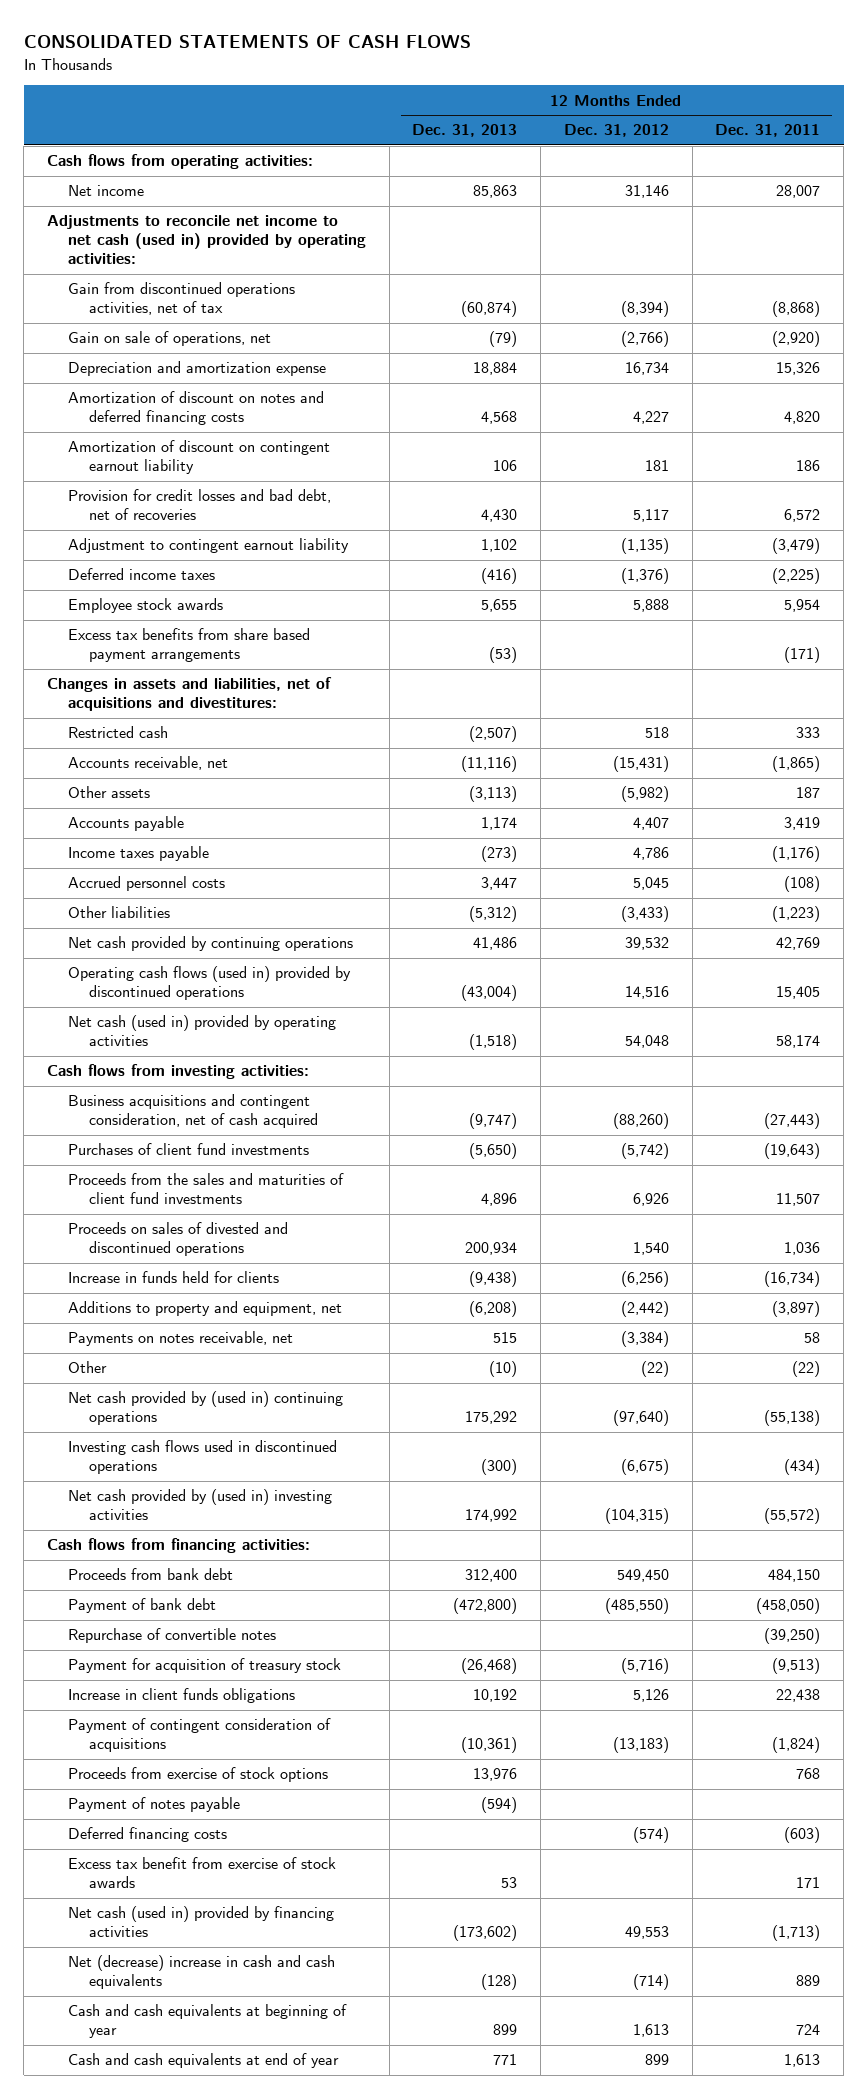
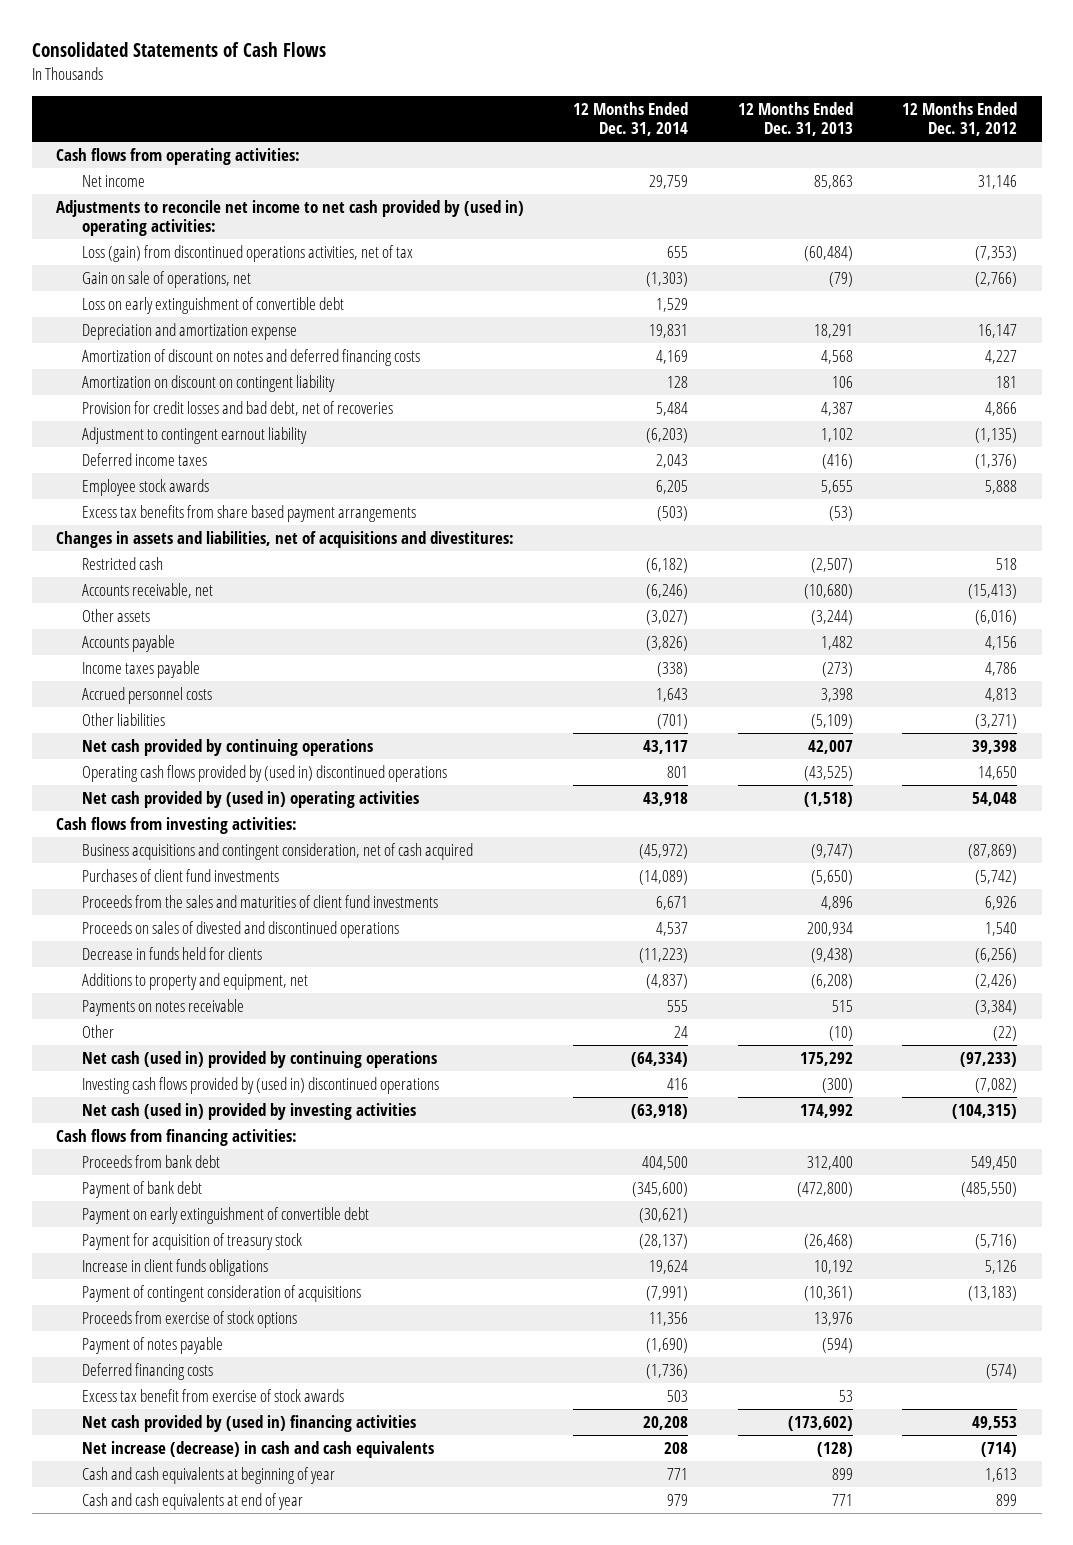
[23,35,471,49] CONSOLIDATED STATEMENTS OF CASH FLOWS -> [31,42,326,58] Consolidated Statements of Cash Flows
[715,124,821,138] Dec. 31, 2011 -> none
none -> [573,102,689,137] 12 Months Ended Dec. 31, 2014
[47,215,366,265] Adjustments to reconcile net income to net cash (used in) provided by operating activities: -> [56,199,525,236] Adjustments to reconcile net income to net cash provided by (used in) operating activities:
[67,282,295,316] Gain from discontinued operations activities, net of tax -> [81,244,413,262] Loss (gain) from discontinued operations activities, net of tax
[461,301,518,318] (60,874) -> [803,245,853,261] (60,484)
[620,301,669,318] (8,394) -> [975,245,1018,261] (7,353)
none -> [81,296,344,314] Loss on early extinguishment of convertible debt
[473,362,518,376] 18,884 -> [813,323,853,338] 18,291
[624,362,669,376] 16,734 -> [978,323,1018,338] 16,147
[67,440,330,475] Amortization of discount on contingent earnout liability -> [81,374,335,392] Amortization on discount on contingent liability
[481,509,518,523] 4,430 -> [820,401,853,416] 4,387
[632,509,669,523] 5,117 -> [985,401,1018,416] 4,866
[461,756,518,773] (11,116) -> [803,583,853,599] (10,680)
[612,756,669,773] (15,431) -> [968,583,1018,599] (15,413)
[469,786,518,803] (3,113) -> [810,609,853,625] (3,244)
[620,786,669,803] (5,982) -> [975,609,1018,625] (6,016)
[481,817,518,831] 1,174 -> [820,635,853,650] 1,482
[632,817,669,831] 4,407 -> [985,635,1018,650] 4,156
[481,877,518,891] 3,447 -> [820,687,853,702] 3,398
[632,877,669,891] 5,045 -> [985,687,1018,702] 4,813
[469,906,518,923] (5,312) -> [810,713,853,729] (5,109)
[620,906,669,923] (3,433) -> [975,713,1018,729] (3,271)
[473,937,518,951] 41,486 -> [807,739,853,754] 42,007
[624,937,669,951] 39,532 -> [972,739,1018,754] 39,398
[67,966,351,1001] Operating cash flows (used in) provided by discontinued operations -> [81,764,447,782] Operating cash flows provided by (used in) discontinued operations
[461,985,518,1002] (43,004) -> [803,765,853,781] (43,525)
[624,986,669,1000] 14,516 -> [978,765,1018,780] 14,650
[67,1015,336,1047] Net cash (used in) provided by operating activities -> [81,790,419,808] Net cash provided by (used in) operating activities
[612,1113,669,1130] (88,260) -> [968,843,1018,859] (87,869)
[67,1271,279,1284] Increase in funds held for clients -> [81,946,262,960] Decrease in funds held for clients
[620,1301,669,1318] (2,442) -> [975,973,1018,989] (2,426)
[67,1331,293,1347] Payments on notes receivable, net -> [81,998,244,1016] Payments on notes receivable
[67,1391,343,1426] Net cash provided by (used in) continuing operations -> [81,1050,437,1068] Net cash (used in) provided by continuing operations
[612,1410,669,1427] (97,640) -> [960,1051,1018,1067] (97,233)
[67,1440,337,1475] Investing cash flows used in discontinued operations -> [81,1076,439,1094] Investing cash flows provided by (used in) discontinued operations
[620,1459,669,1476] (6,675) -> [975,1077,1018,1093] (7,082)
[67,1489,332,1521] Net cash provided by (used in) investing activities -> [81,1102,416,1120] Net cash (used in) provided by investing activities
[67,1628,276,1644] Repurchase of convertible notes -> none
none -> [81,1206,369,1224] Payment on early extinguishment of convertible debt
[67,1906,334,1938] Net cash (used in) provided by financing activities -> [81,1414,416,1432] Net cash provided by (used in) financing activities
[67,1955,335,1990] Net (decrease) increase in cash and cash equivalents -> [81,1440,434,1458] Net increase (decrease) in cash and cash equivalents

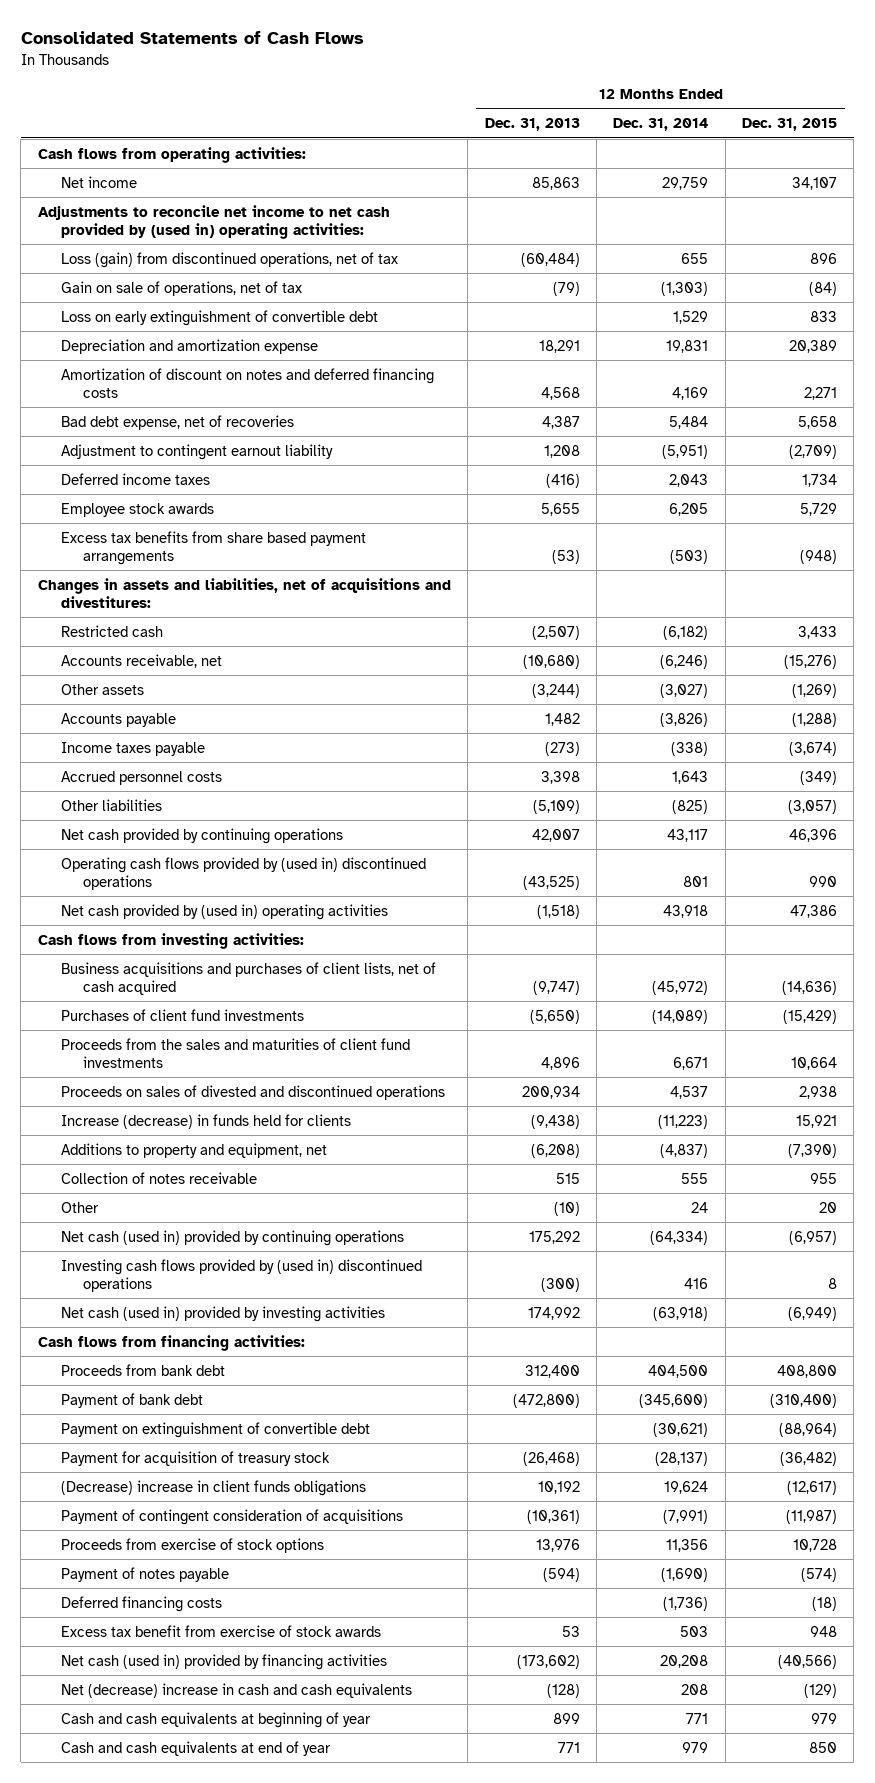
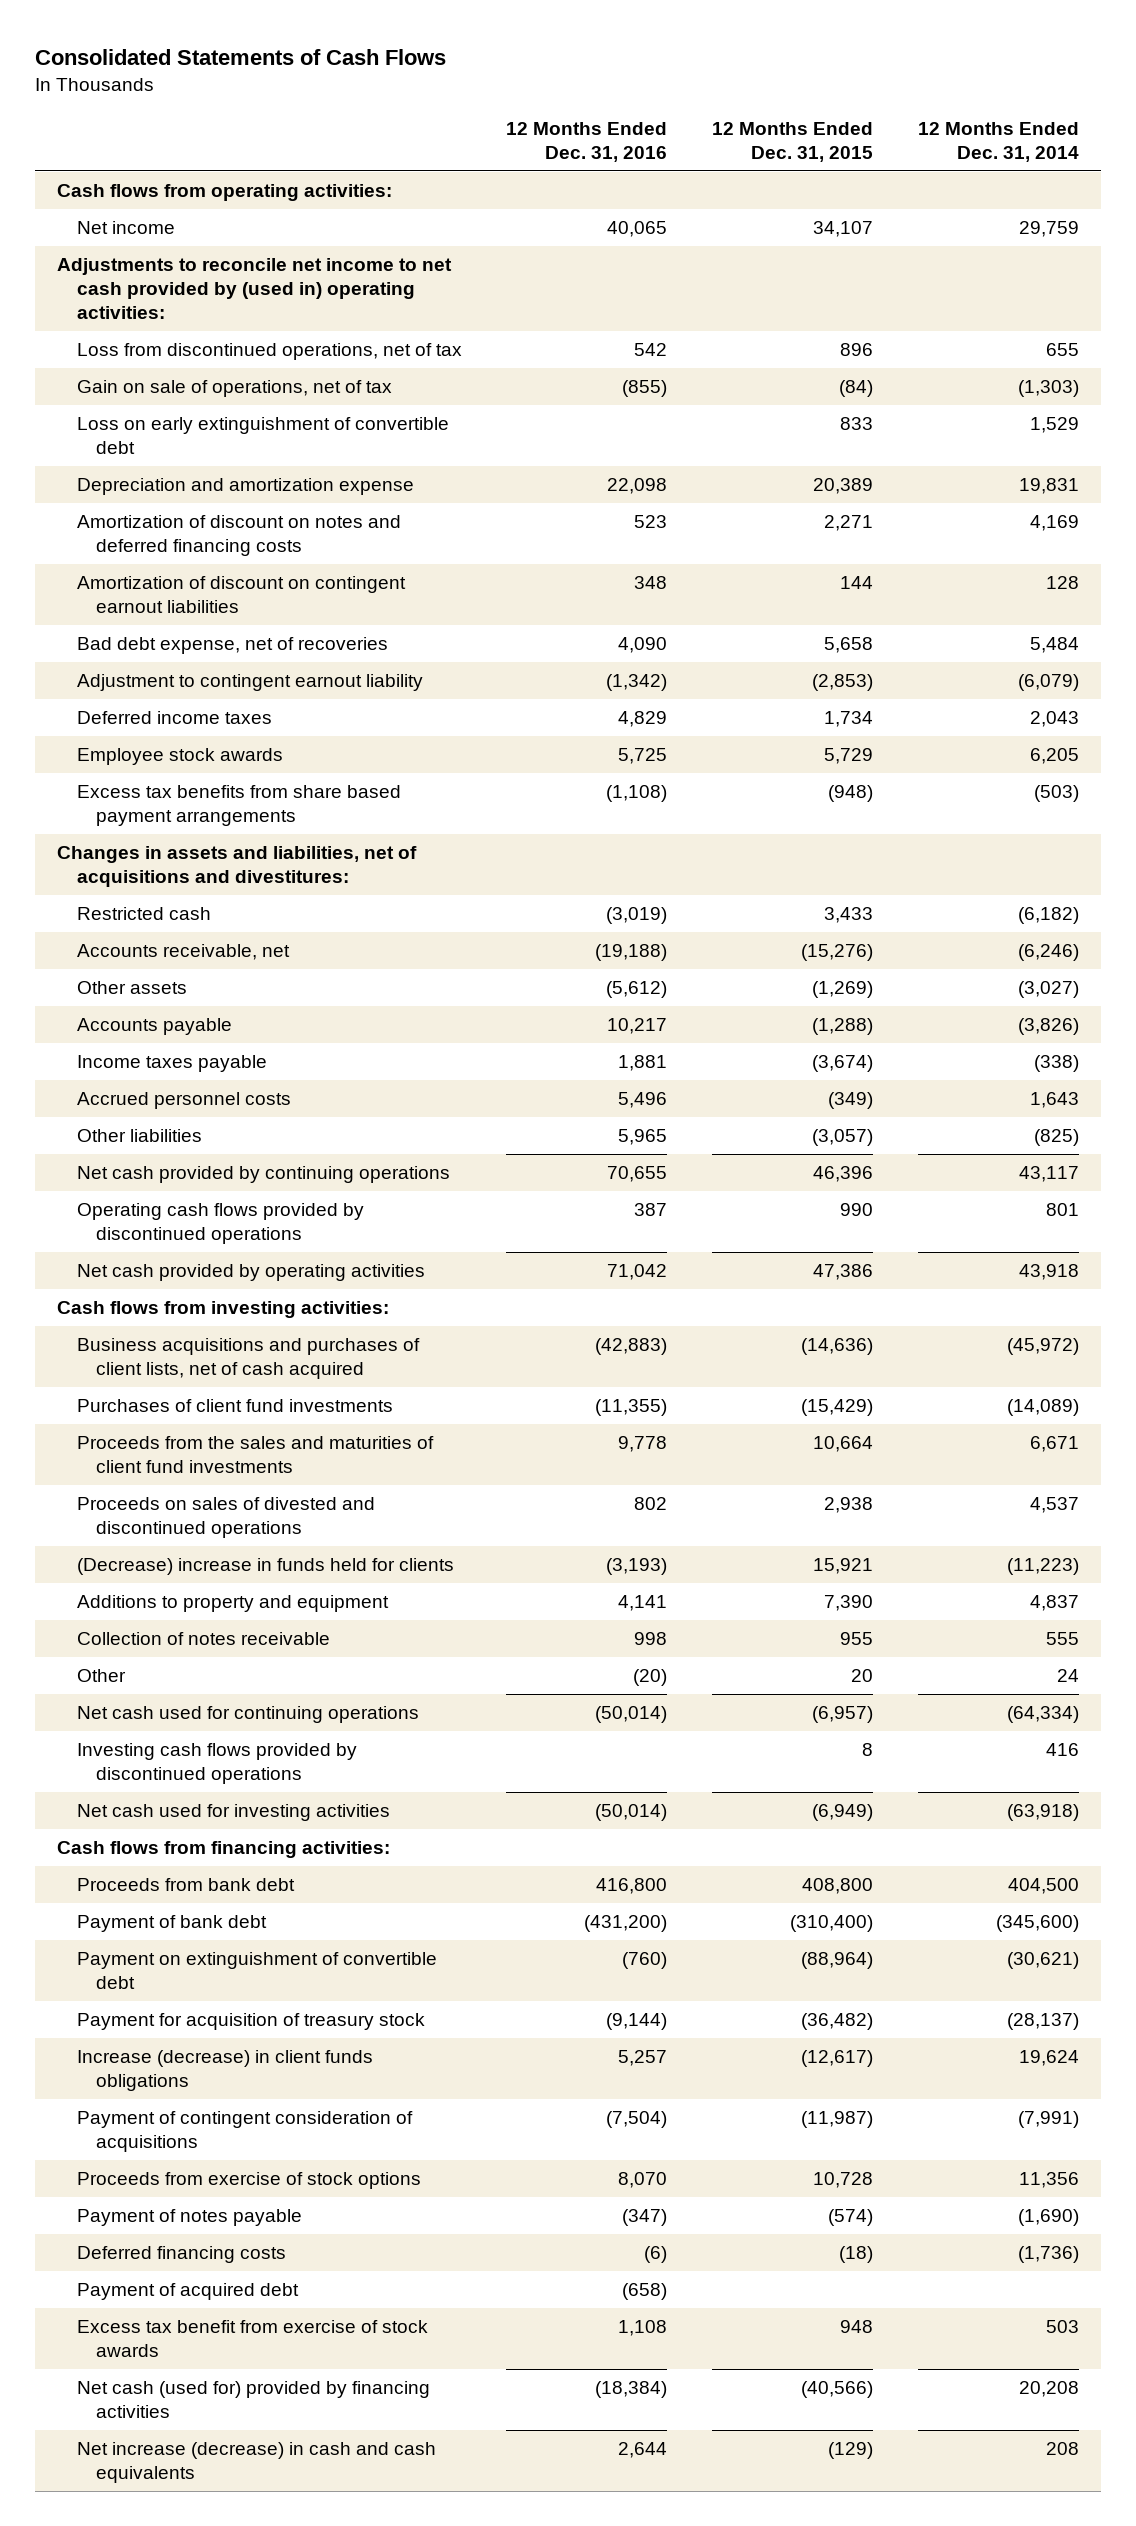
[484,118,580,132] Dec. 31, 2013 -> none
none -> [506,121,668,162] 12 Months Ended Dec. 31, 2016
[60,251,398,268] Loss (gain) from discontinued operations, net of tax -> [76,342,462,360] Loss from discontinued operations, net of tax
none -> [76,575,406,613] Amortization of discount on contingent earnout liabilities
[662,444,709,459] (5,951) -> [1018,673,1080,691] (6,079)
[789,444,838,459] (2,709) -> [812,673,874,691] (2,853)
[60,856,426,890] Operating cash flows provided by (used in) discontinued operations -> [76,1202,364,1244] Operating cash flows provided by discontinued operations
[60,903,388,920] Net cash provided by (used in) operating activities -> [76,1263,425,1281] Net cash provided by operating activities
[60,1113,351,1129] Increase (decrease) in funds held for clients -> [76,1557,454,1575] (Decrease) increase in funds held for clients
[60,1142,327,1158] Additions to property and equipment, net -> [76,1594,389,1612] Additions to property and equipment
[660,1143,709,1158] (4,837) -> [1030,1594,1080,1611] 4,837
[788,1143,838,1158] (7,390) -> [824,1594,874,1611] 7,390
[60,1229,404,1246] Net cash (used in) provided by continuing operations -> [76,1705,419,1723] Net cash used for continuing operations
[60,1258,422,1292] Investing cash flows provided by (used in) discontinued operations -> [76,1742,357,1784] Investing cash flows provided by discontinued operations
[60,1305,385,1322] Net cash (used in) provided by investing activities -> [76,1803,390,1821] Net cash used for investing activities
[60,1479,366,1496] (Decrease) increase in client funds obligations -> [76,2049,373,2091] Increase (decrease) in client funds obligations
none -> [76,2282,299,2300] Payment of acquired debt
[60,1711,371,1728] Cash and cash equivalents at beginning of year -> none
[60,1740,331,1756] Cash and cash equivalents at end of year -> none
[60,1653,387,1670] Net cash (used in) provided by financing activities -> [76,2380,430,2418] Net cash (used for) provided by financing activities
[60,1682,412,1698] Net (decrease) increase in cash and cash equivalents -> [76,2441,436,2483] Net increase (decrease) in cash and cash equivalents

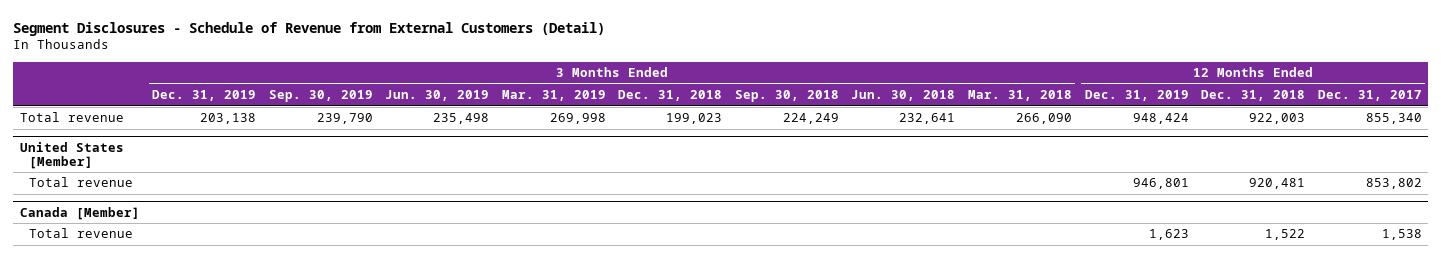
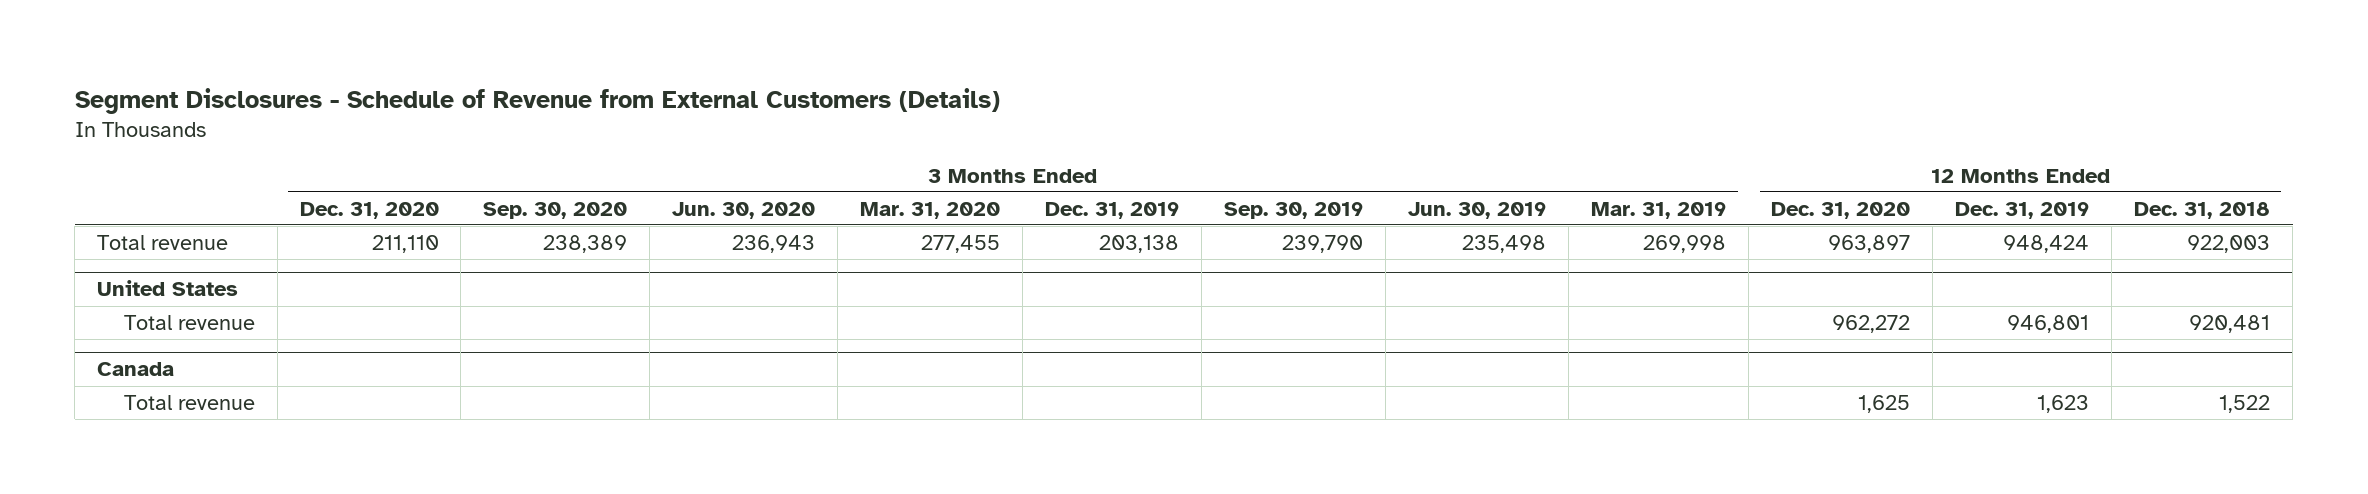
[13,21,606,36] Segment Disclosures - Schedule of Revenue from External Customers (Detail) -> [74,88,1000,115] Segment Disclosures - Schedule of Revenue from External Customers (Details)
[618,90,723,102] Dec. 31, 2018 -> none
[734,90,839,103] Sep. 30, 2018 -> none
[851,90,956,102] Jun. 30, 2018 -> none
[967,90,1072,102] Mar. 31, 2018 -> none
[1317,90,1422,102] Dec. 31, 2017 -> none
none -> [299,201,439,219] Dec. 31, 2020
none -> [483,201,628,219] Sep. 30, 2020
none -> [672,201,816,219] Jun. 30, 2020
none -> [860,201,1001,219] Mar. 31, 2020
none -> [1771,201,1911,219] Dec. 31, 2020
[19,141,124,169] United States [Member] -> [97,280,239,297] United States
[19,206,140,220] Canada [Member] -> [97,362,175,377] Canada

